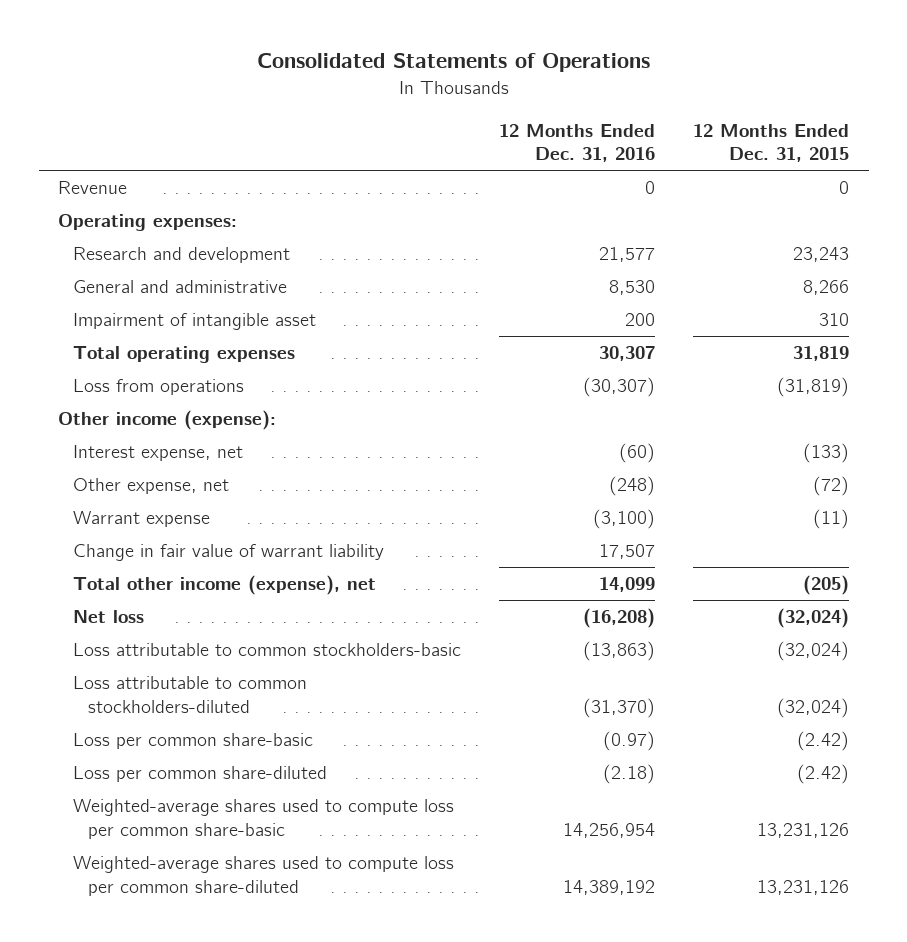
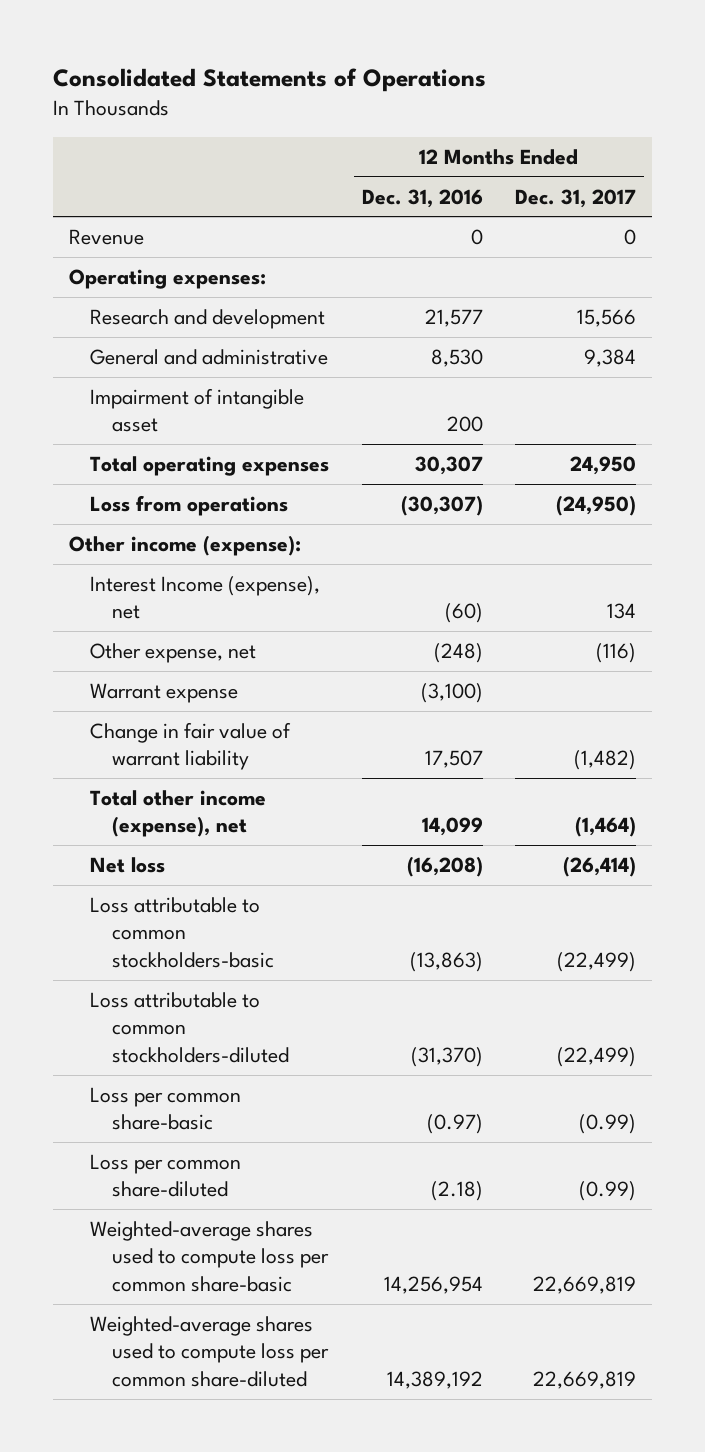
[693,123,850,163] 12 Months Ended Dec. 31, 2015 -> none
none -> [514,188,636,208] Dec. 31, 2017
[72,445,243,462] Interest expense, net -> [90,575,321,620] Interest Income (expense), net

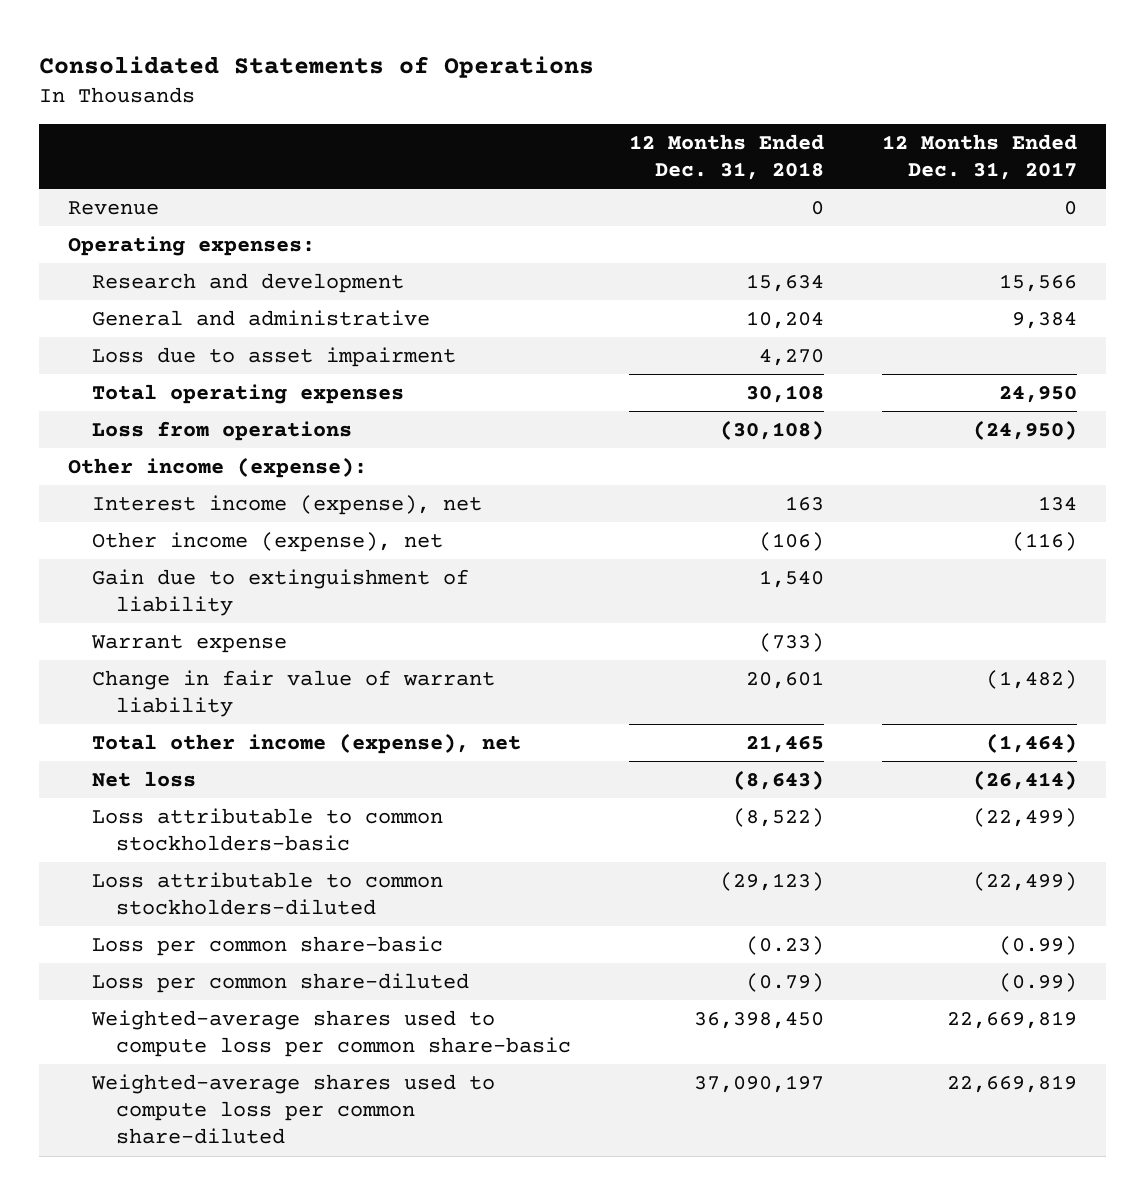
[361,188,483,208] Dec. 31, 2016 -> none
none -> [629,133,825,181] 12 Months Ended Dec. 31, 2018
[90,387,305,433] Impairment of intangible asset -> none
none -> [92,346,457,367] Loss due to asset impairment
[90,575,321,620] Interest Income (expense), net -> [92,494,483,515] Interest income (expense), net
[90,642,257,663] Other expense, net -> [92,531,444,552] Other income (expense), net
none -> [92,568,470,617] Gain due to extinguishment of liability

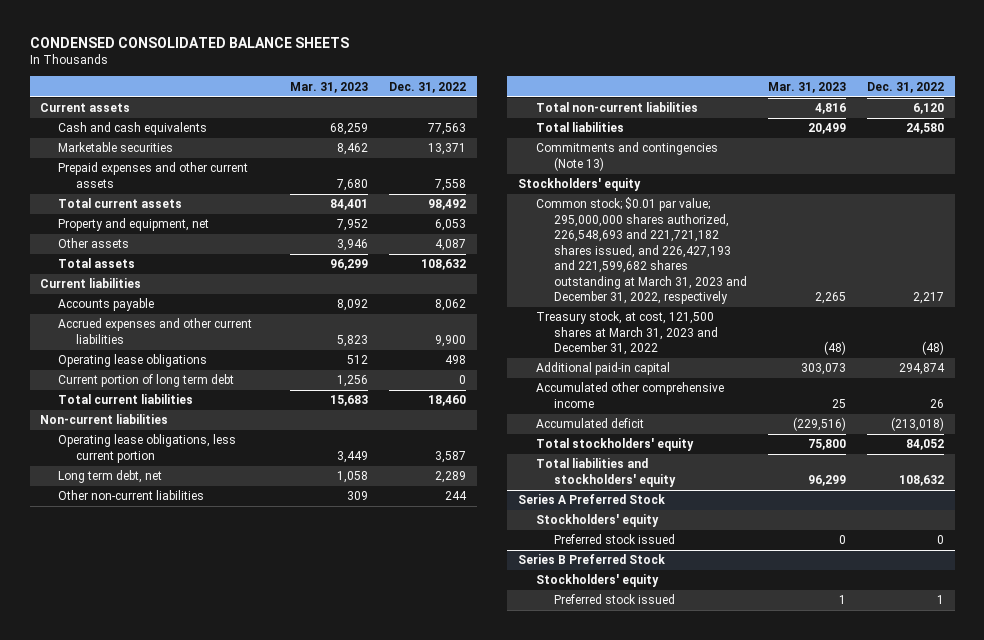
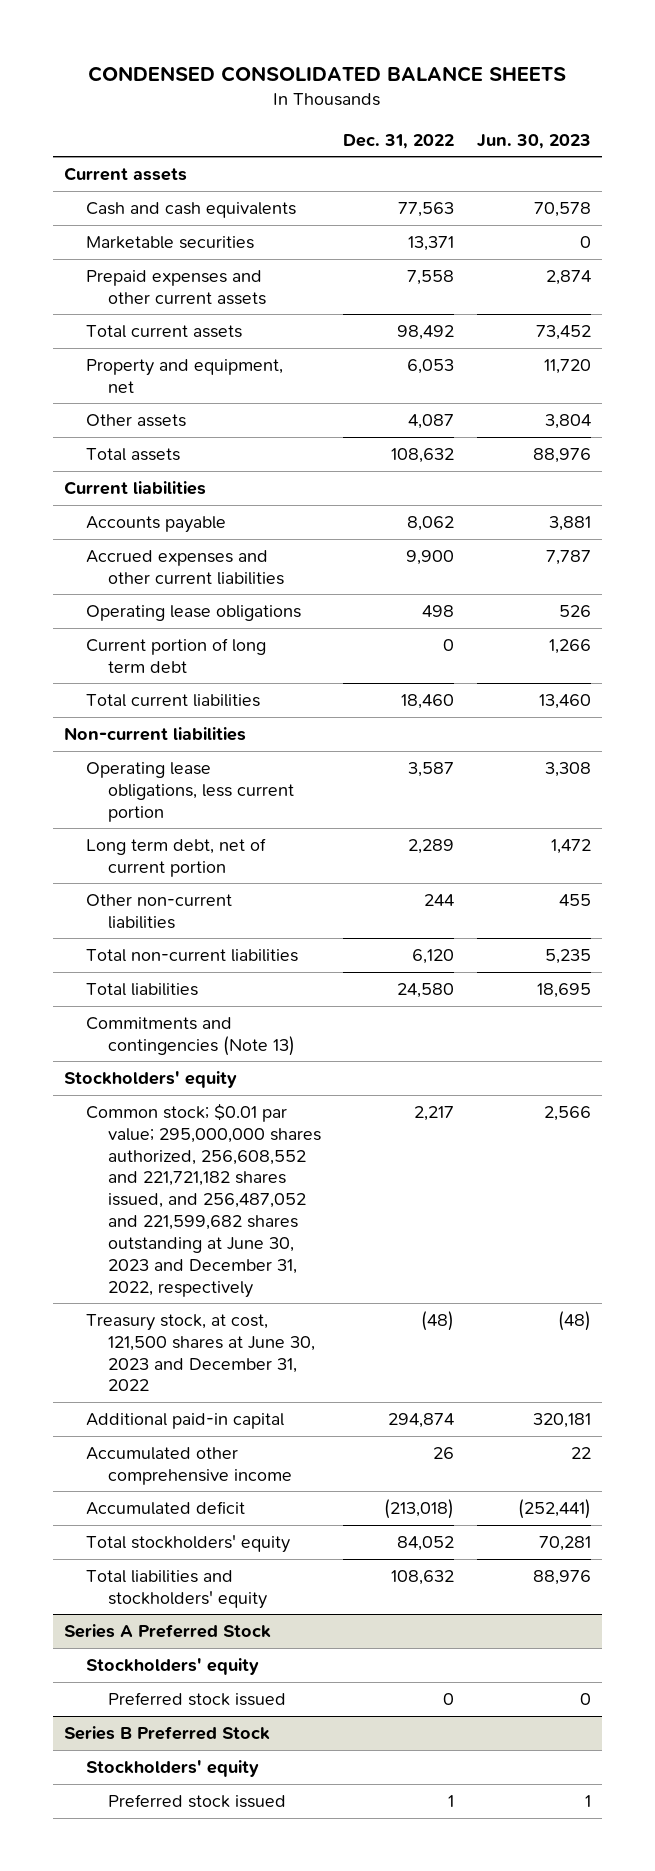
[290,81,369,93] Mar. 31, 2023 -> none
none -> [476,133,591,149] Jun. 30, 2023
[58,470,163,484] Long term debt, net -> [85,837,266,877] Long term debt, net of current portion
[535,197,747,305] Common stock; $0.01 par value; 295,000,000 shares authorized, 226,548,693 and 221,721,182 shares issued, and 226,427,193 and 221,599,682 shares outstanding at March 31, 2023 and December 31, 2022, respectively -> [85,1102,321,1298] Common stock; $0.01 par value; 295,000,000 shares authorized, 256,608,552 and 221,721,182 shares issued, and 256,487,052 and 221,599,682 shares outstanding at June 30, 2023 and December 31, 2022, respectively
[535,311,718,356] Treasury stock, at cost, 121,500 shares at March 31, 2023 and December 31, 2022 -> [85,1313,315,1392] Treasury stock, at cost, 121,500 shares at June 30, 2023 and December 31, 2022

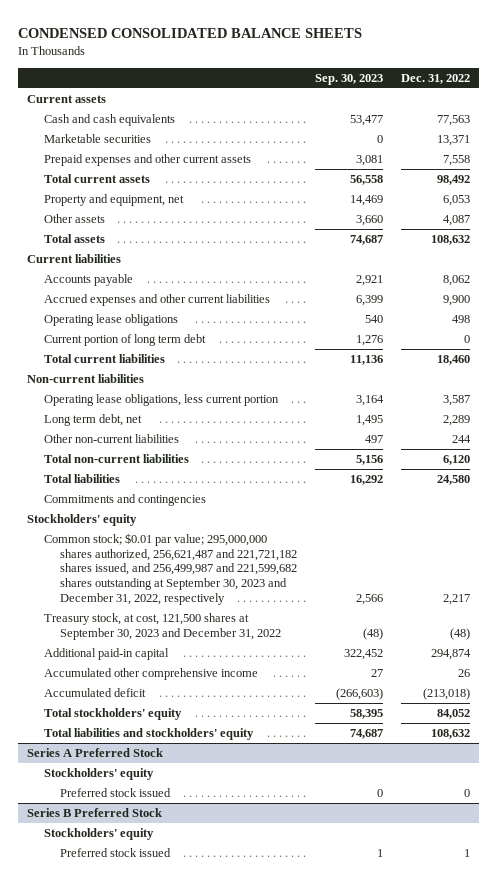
[476,133,591,149] Jun. 30, 2023 -> none
none -> [315,73,384,85] Sep. 30, 2023
[85,837,266,877] Long term debt, net of current portion -> [43,414,142,427] Long term debt, net
[85,1016,295,1056] Commitments and contingencies (Note 13) -> [43,494,206,507] Commitments and contingencies
[85,1102,321,1298] Common stock; $0.01 par value; 295,000,000 shares authorized, 256,608,552 and 221,721,182 shares issued, and 256,487,052 and 221,599,682 shares outstanding at June 30, 2023 and December 31, 2022, respectively -> [43,533,298,605] Common stock; $0.01 par value; 295,000,000 shares authorized, 256,621,487 and 221,721,182 shares issued, and 256,499,987 and 221,599,682 shares outstanding at September 30, 2023 and December 31, 2022, respectively
[85,1313,315,1392] Treasury stock, at cost, 121,500 shares at June 30, 2023 and December 31, 2022 -> [43,613,282,640] Treasury stock, at cost, 121,500 shares at September 30, 2023 and December 31, 2022

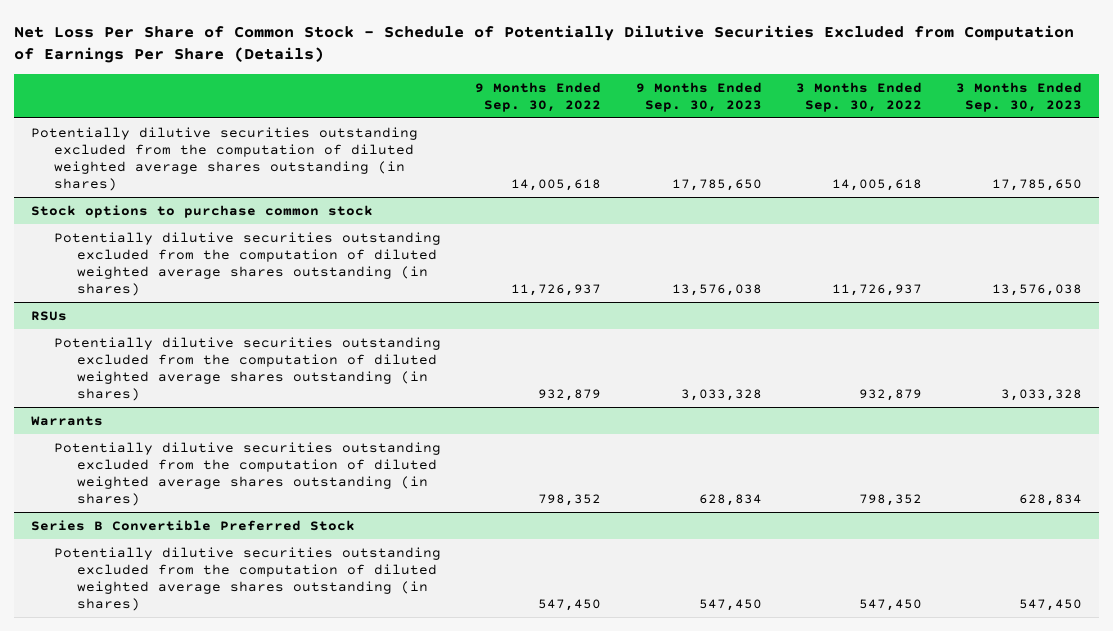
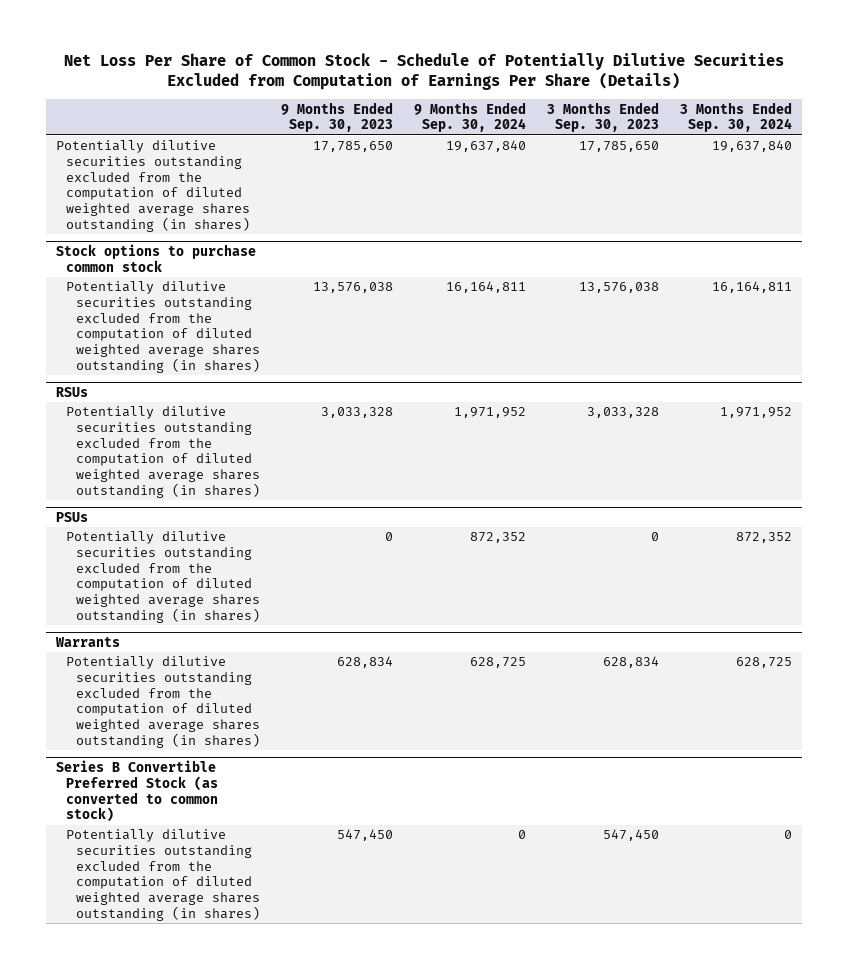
[475,81,602,112] 9 Months Ended Sep. 30, 2022 -> none
[795,81,922,112] 3 Months Ended Sep. 30, 2022 -> none
none -> [413,101,526,133] 9 Months Ended Sep. 30, 2024
none -> [679,101,792,133] 3 Months Ended Sep. 30, 2024
none -> [56,512,89,523] PSUs
none -> [65,531,260,623] Potentially dilutive securities outstanding excluded from the computation of diluted weighted average shares outstanding (in shares)
[31,519,356,531] Series B Convertible Preferred Stock -> [56,760,218,823] Series B Convertible Preferred Stock (as converted to common stock)

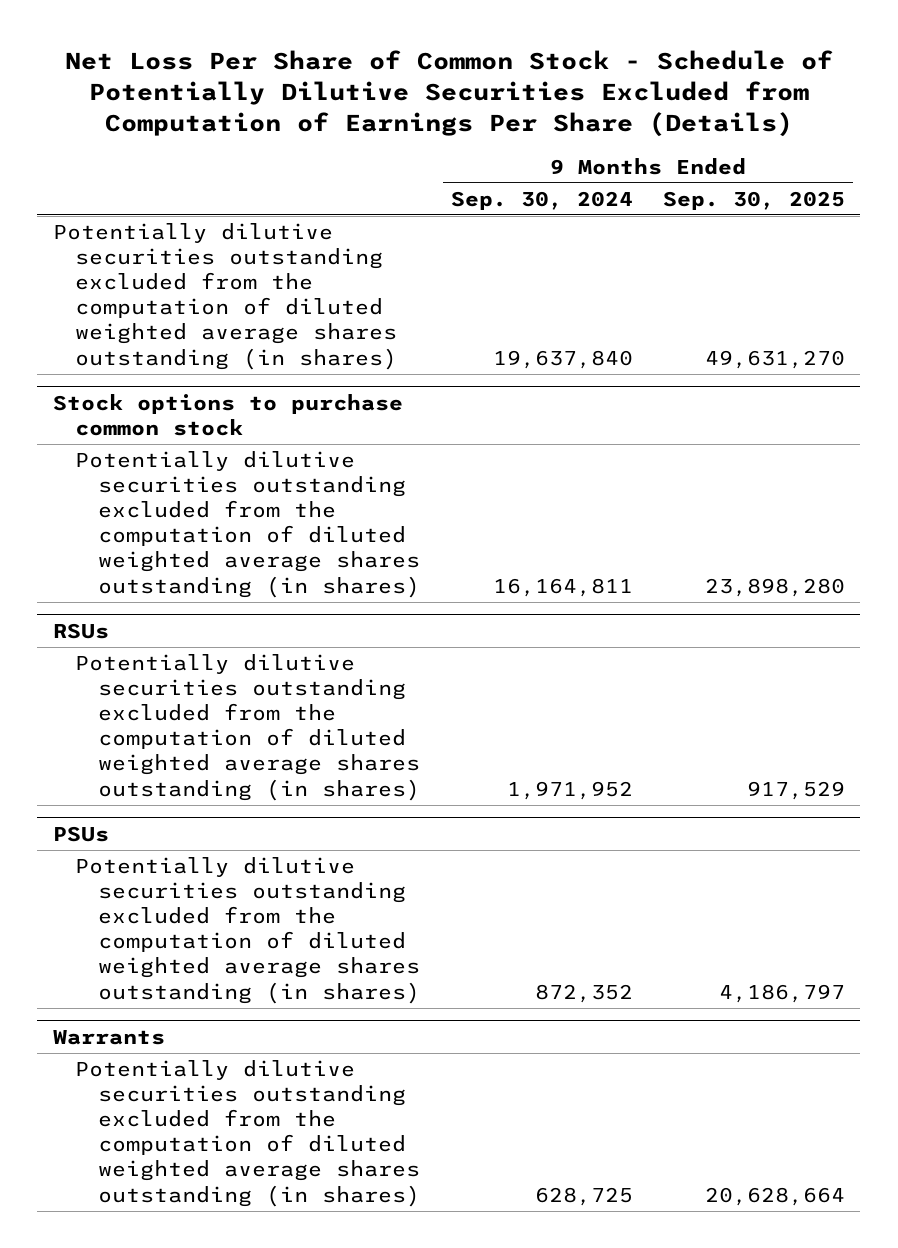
[280,101,393,133] 9 Months Ended Sep. 30, 2023 -> none
[546,101,659,133] 3 Months Ended Sep. 30, 2023 -> none
[679,101,792,133] 3 Months Ended Sep. 30, 2024 -> none
none -> [663,190,846,210] Sep. 30, 2025
[56,760,218,823] Series B Convertible Preferred Stock (as converted to common stock) -> none
[65,829,260,921] Potentially dilutive securities outstanding excluded from the computation of diluted weighted average shares outstanding (in shares) -> none

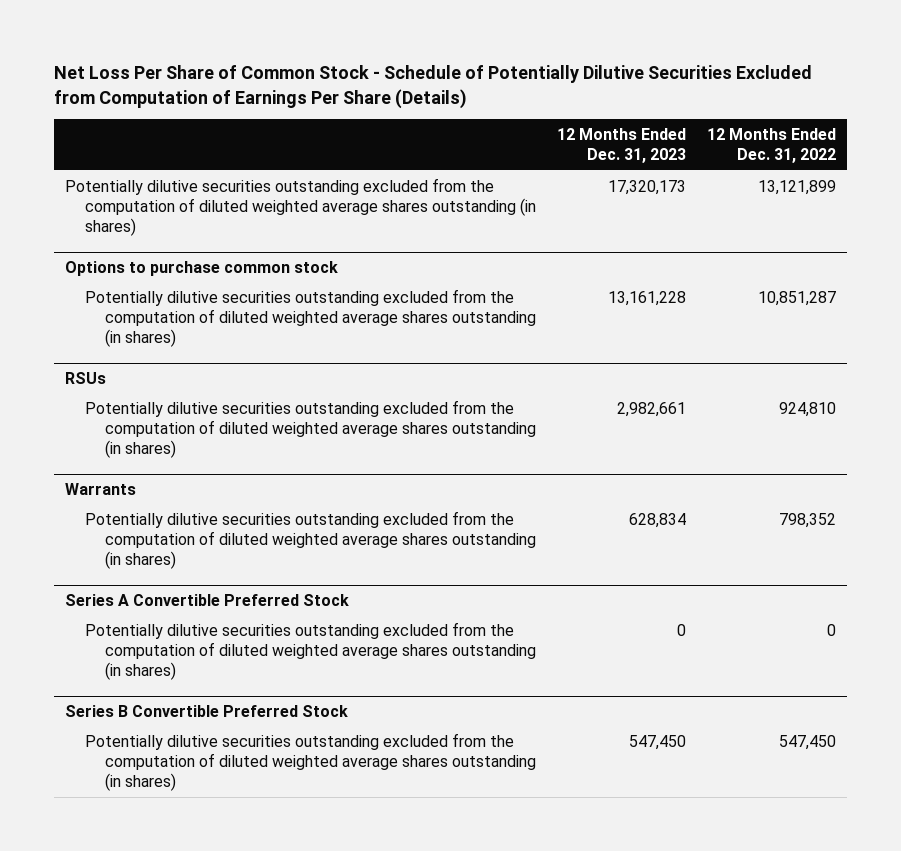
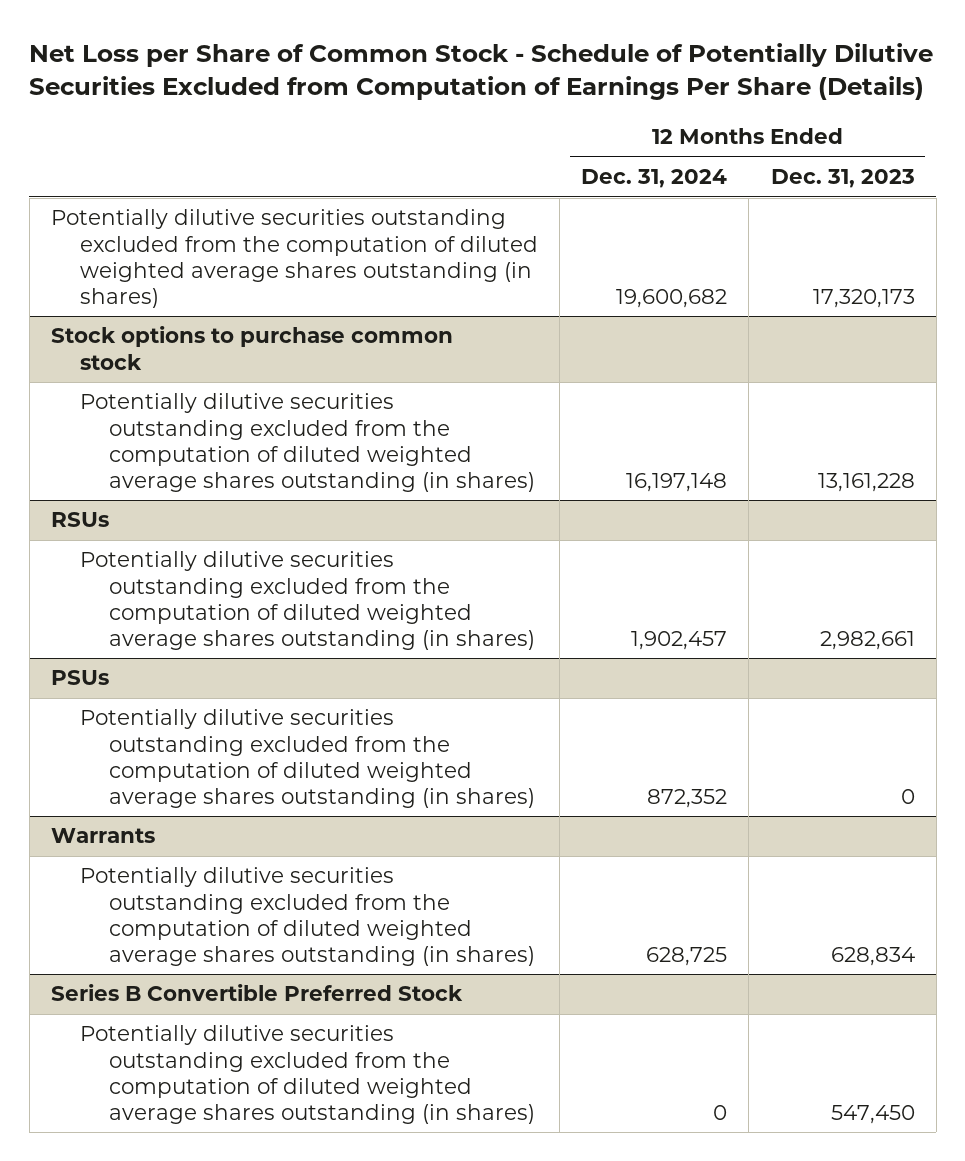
[54,64,813,109] Net Loss Per Share of Common Stock - Schedule of Potentially Dilutive Securities Excluded from Computation of Earnings Per Share (Details) -> [29,43,934,101] Net Loss per Share of Common Stock - Schedule of Potentially Dilutive Securities Excluded from Computation of Earnings Per Share (Details)
[707,127,837,164] 12 Months Ended Dec. 31, 2022 -> none
none -> [581,169,728,189] Dec. 31, 2024
[64,260,338,276] Options to purchase common stock -> [50,326,453,370] Stock options to purchase common stock
none -> [50,670,109,686] PSUs
none -> [79,709,535,808] Potentially dilutive securities outstanding excluded from the computation of diluted weighted average shares outstanding (in shares)
[64,593,349,606] Series A Convertible Preferred Stock -> none
[84,621,536,681] Potentially dilutive securities outstanding excluded from the computation of diluted weighted average shares outstanding (in shares) -> none

